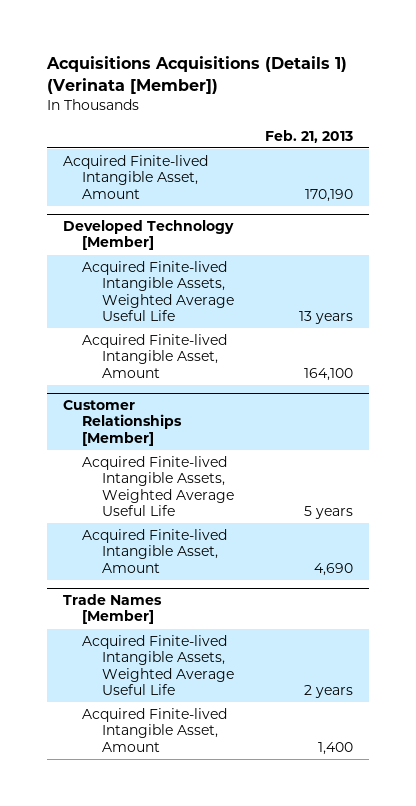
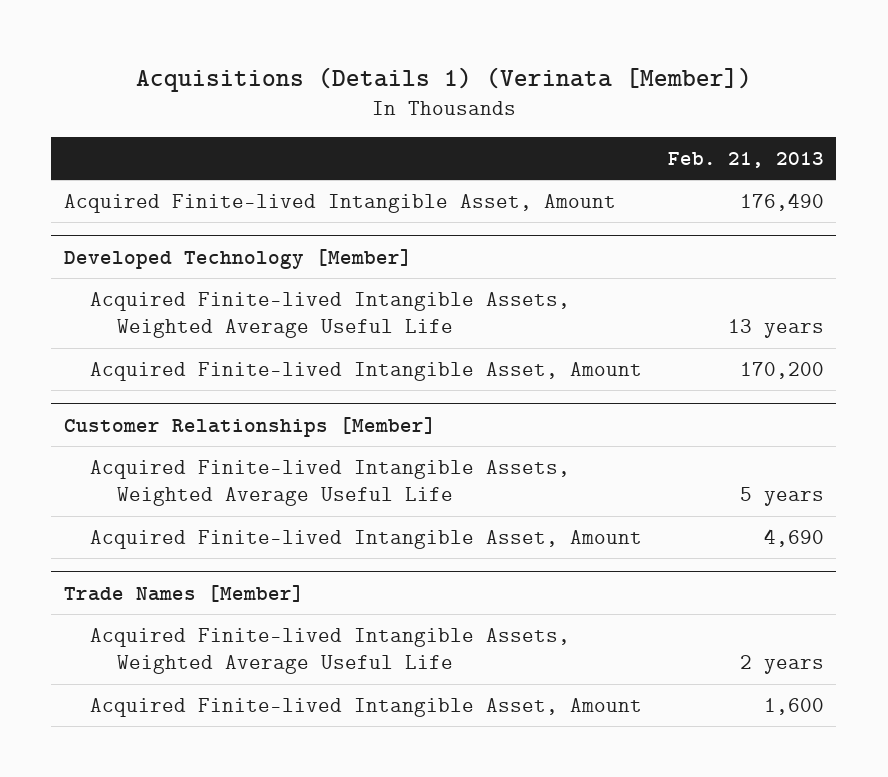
[46,55,348,94] Acquisitions Acquisitions (Details 1) (Verinata [Member]) -> [135,66,752,92] Acquisitions (Details 1) (Verinata [Member])
[305,188,354,202] 170,190 -> [739,192,824,211] 176,490
[304,367,354,381] 164,100 -> [739,361,824,379] 170,200
[318,741,354,755] 1,400 -> [763,697,824,715] 1,600

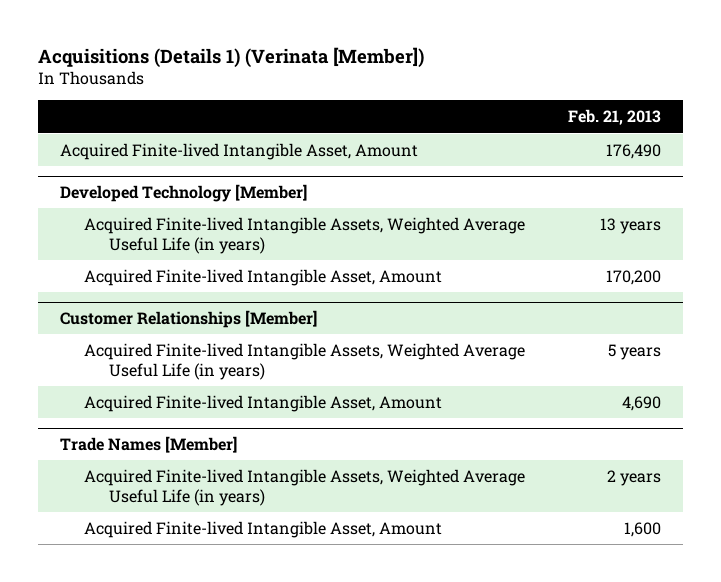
[90,291,571,339] Acquired Finite-lived Intangible Assets, Weighted Average Useful Life -> [84,216,526,254] Acquired Finite-lived Intangible Assets, Weighted Average Useful Life (in years)
[90,459,571,507] Acquired Finite-lived Intangible Assets, Weighted Average Useful Life -> [84,342,526,380] Acquired Finite-lived Intangible Assets, Weighted Average Useful Life (in years)
[90,627,571,675] Acquired Finite-lived Intangible Assets, Weighted Average Useful Life -> [84,468,526,506] Acquired Finite-lived Intangible Assets, Weighted Average Useful Life (in years)

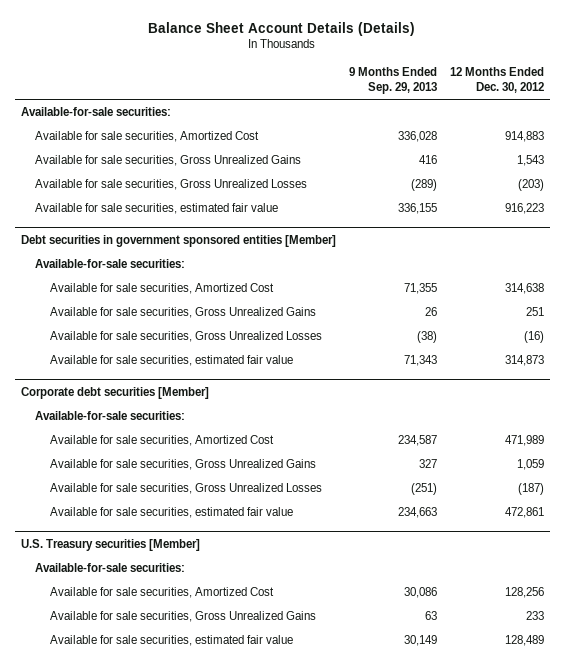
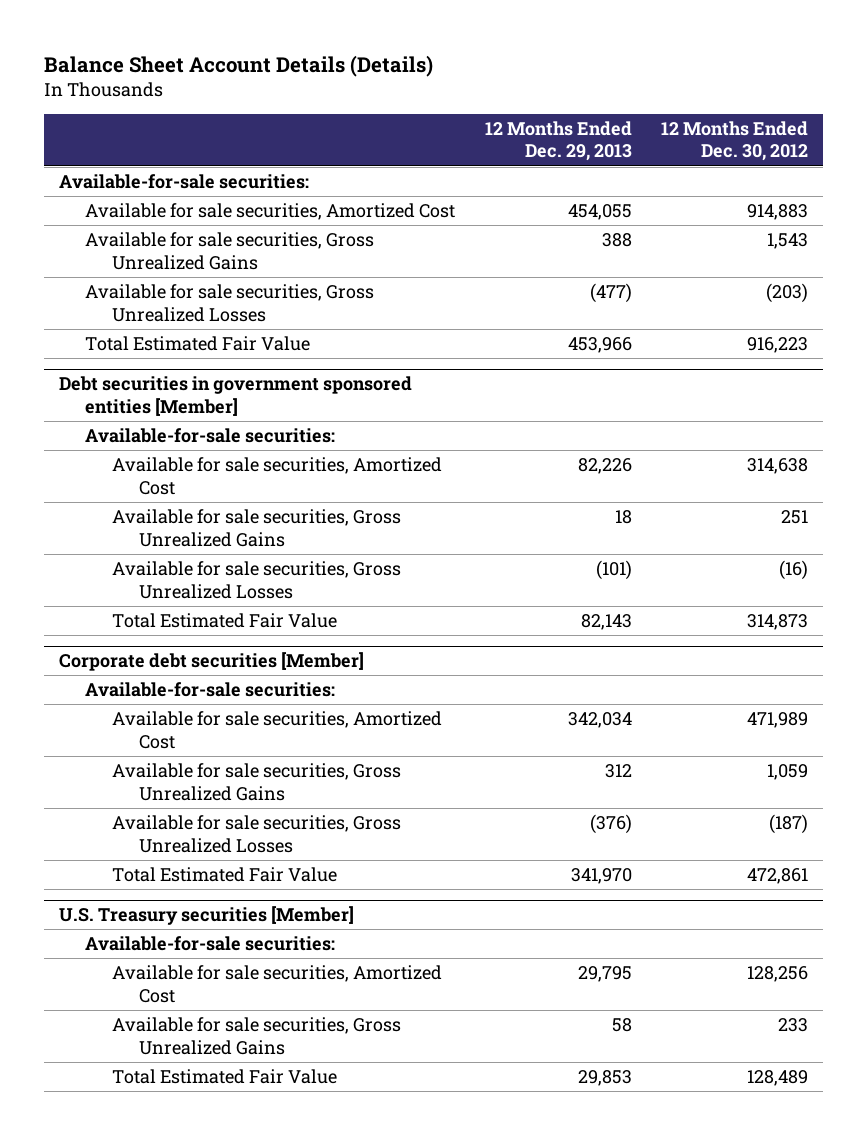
[348,67,437,95] 9 Months Ended Sep. 29, 2013 -> none
none -> [484,120,632,162] 12 Months Ended Dec. 29, 2013
[35,203,279,215] Available for sale securities, estimated fair value -> [85,335,311,351] Total Estimated Fair Value
[49,355,293,367] Available for sale securities, estimated fair value -> [112,612,338,628] Total Estimated Fair Value
[49,507,293,519] Available for sale securities, estimated fair value -> [112,866,338,882] Total Estimated Fair Value
[49,635,293,647] Available for sale securities, estimated fair value -> [112,1068,338,1084] Total Estimated Fair Value

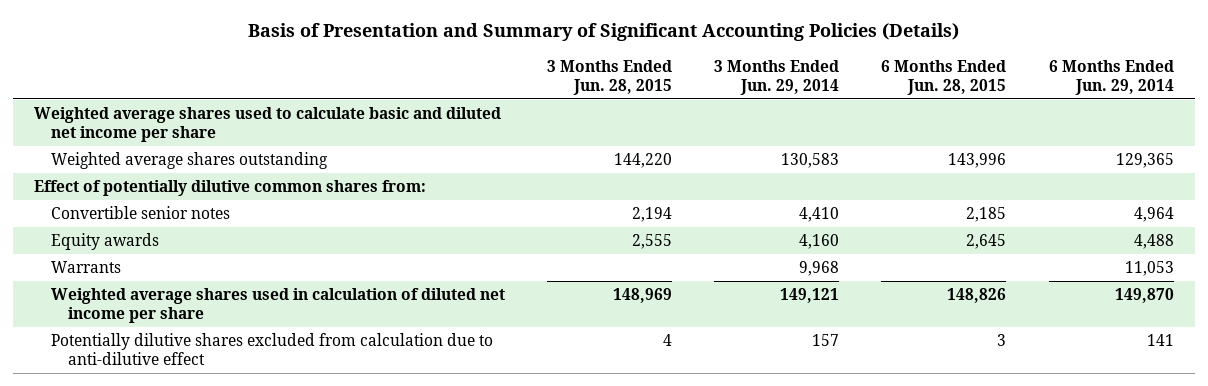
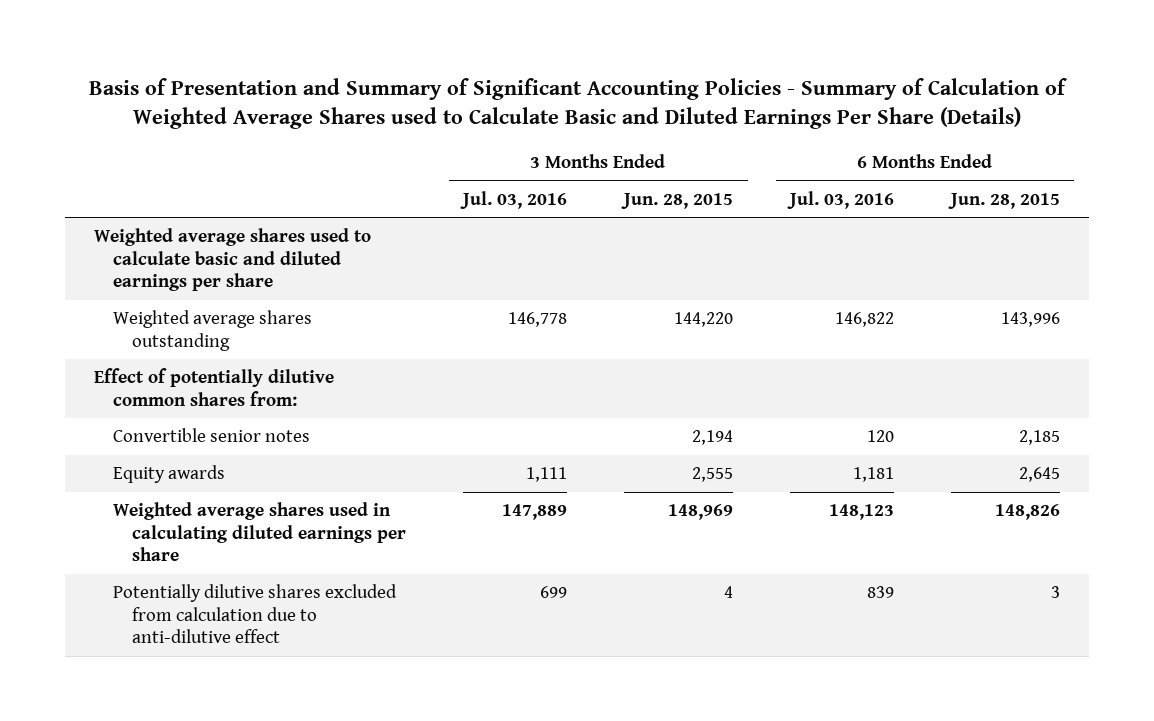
[247,23,959,42] Basis of Presentation and Summary of Significant Accounting Policies (Details) -> [88,77,1067,130] Basis of Presentation and Summary of Significant Accounting Policies - Summary of Calculation of Weighted Average Shares used to Calculate Basic and Diluted Earnings Per Share (Details)
[714,59,840,96] 3 Months Ended Jun. 29, 2014 -> none
[1048,59,1174,96] 6 Months Ended Jun. 29, 2014 -> none
none -> [460,190,568,209] Jul. 03, 2016
none -> [787,190,895,209] Jul. 03, 2016
[34,107,502,143] Weighted average shares used to calculate basic and diluted net income per share -> [93,228,371,292] Weighted average shares used to calculate basic and diluted earnings per share
[51,261,122,274] Warrants -> none
[51,288,506,324] Weighted average shares used in calculation of diluted net income per share -> [113,502,407,562] Weighted average shares used in calculating diluted earnings per share

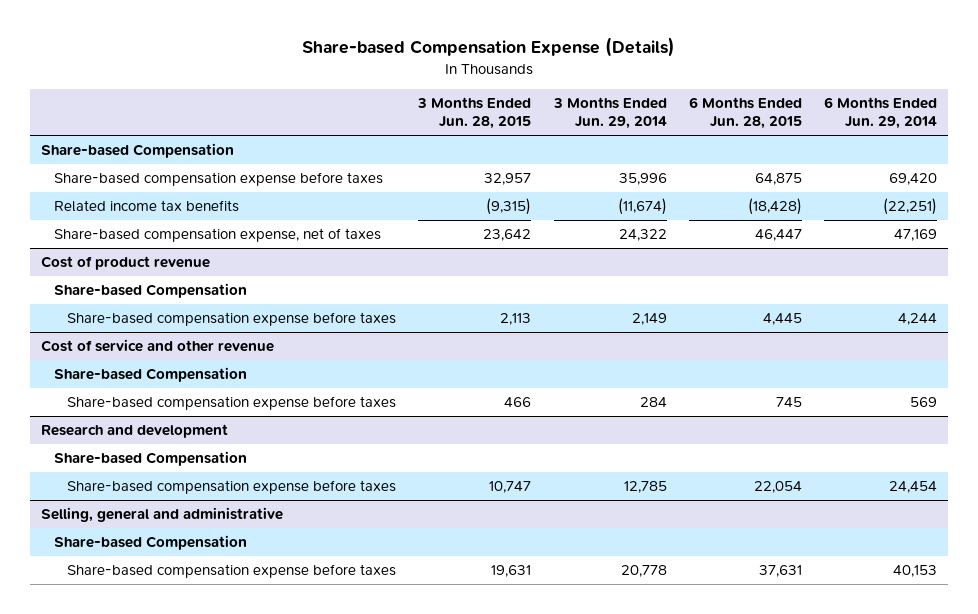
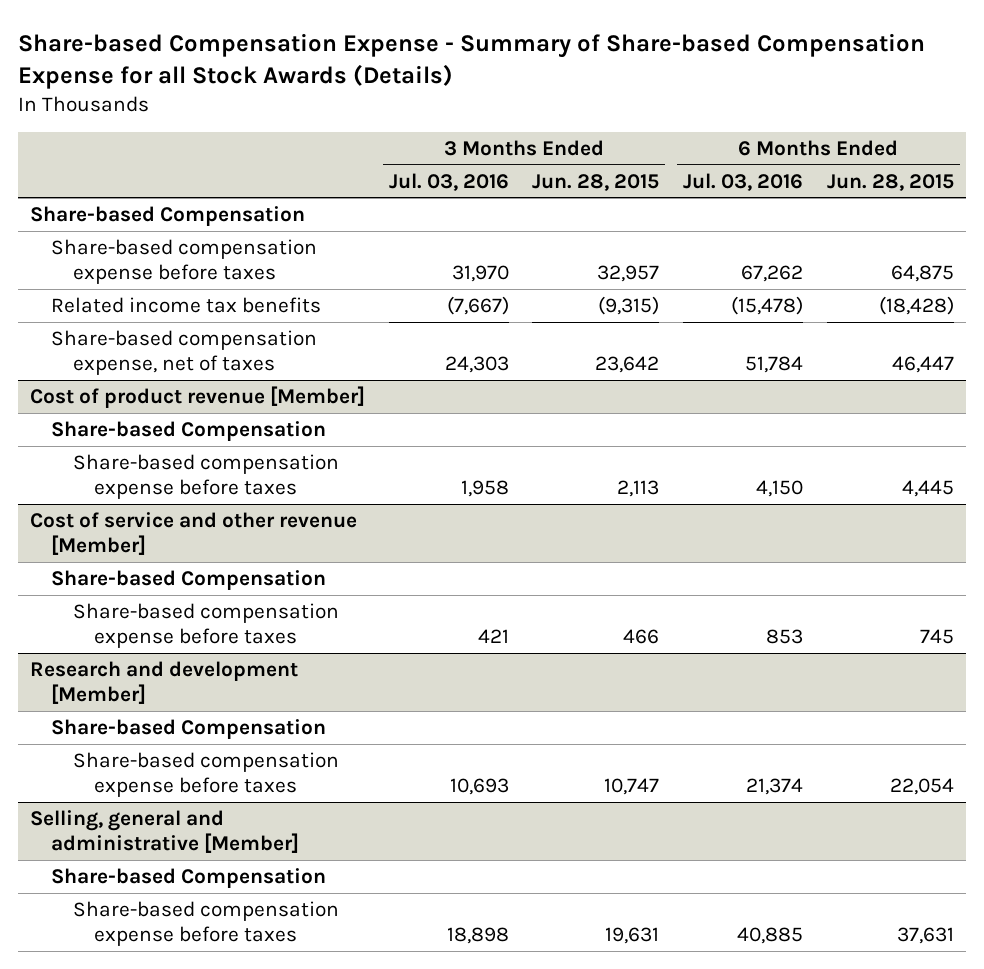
[301,37,675,58] Share-based Compensation Expense (Details) -> [18,32,926,90] Share-based Compensation Expense - Summary of Share-based Compensation Expense for all Stock Awards (Details)
[552,96,667,130] 3 Months Ended Jun. 29, 2014 -> none
[823,96,937,130] 6 Months Ended Jun. 29, 2014 -> none
none -> [388,172,509,191] Jul. 03, 2016
none -> [683,172,804,191] Jul. 03, 2016
[40,256,210,271] Cost of product revenue -> [30,385,366,408] Cost of product revenue [Member]
[40,339,274,353] Cost of service and other revenue -> [30,511,358,556] Cost of service and other revenue [Member]
[40,424,228,439] Research and development -> [30,660,299,705] Research and development [Member]
[40,507,283,523] Selling, general and administrative -> [30,809,300,854] Selling, general and administrative [Member]

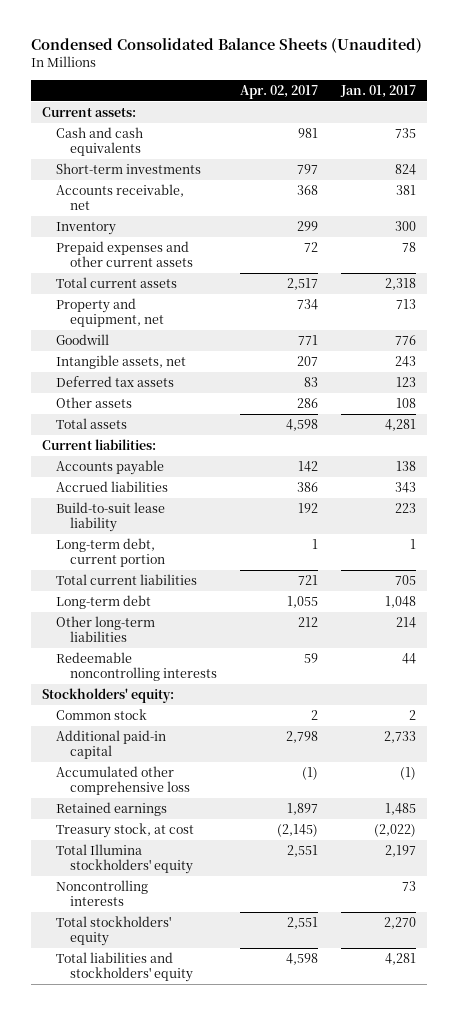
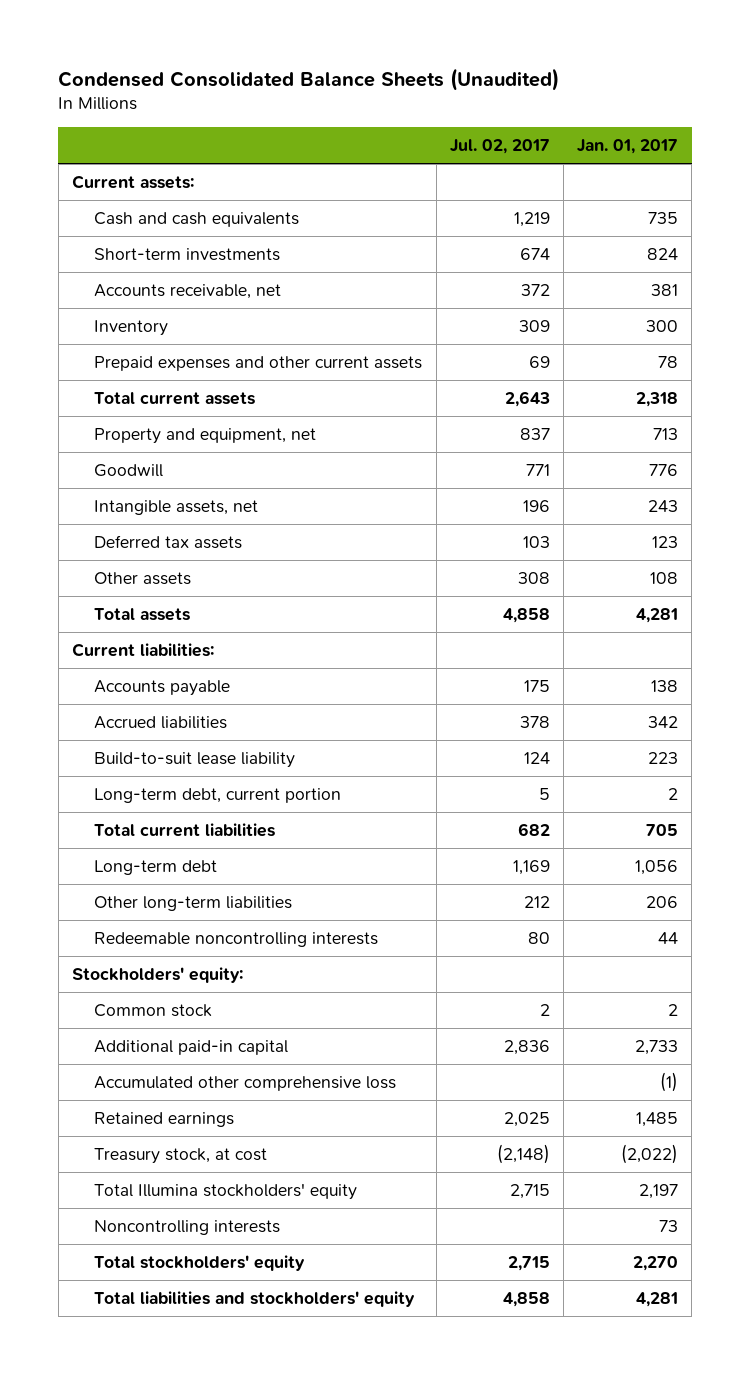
[240,84,319,99] Apr. 02, 2017 -> none
none -> [449,139,550,155] Jul. 02, 2017
[394,482,416,494] 343 -> [648,716,679,729] 342
[409,539,416,550] 1 -> [668,788,679,801] 2
[384,596,416,609] 1,048 -> [635,860,679,876] 1,056
[395,617,416,629] 214 -> [646,896,679,909] 206

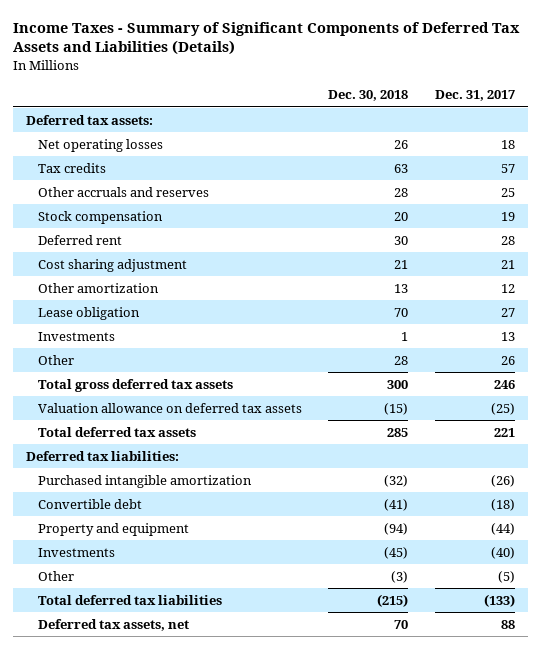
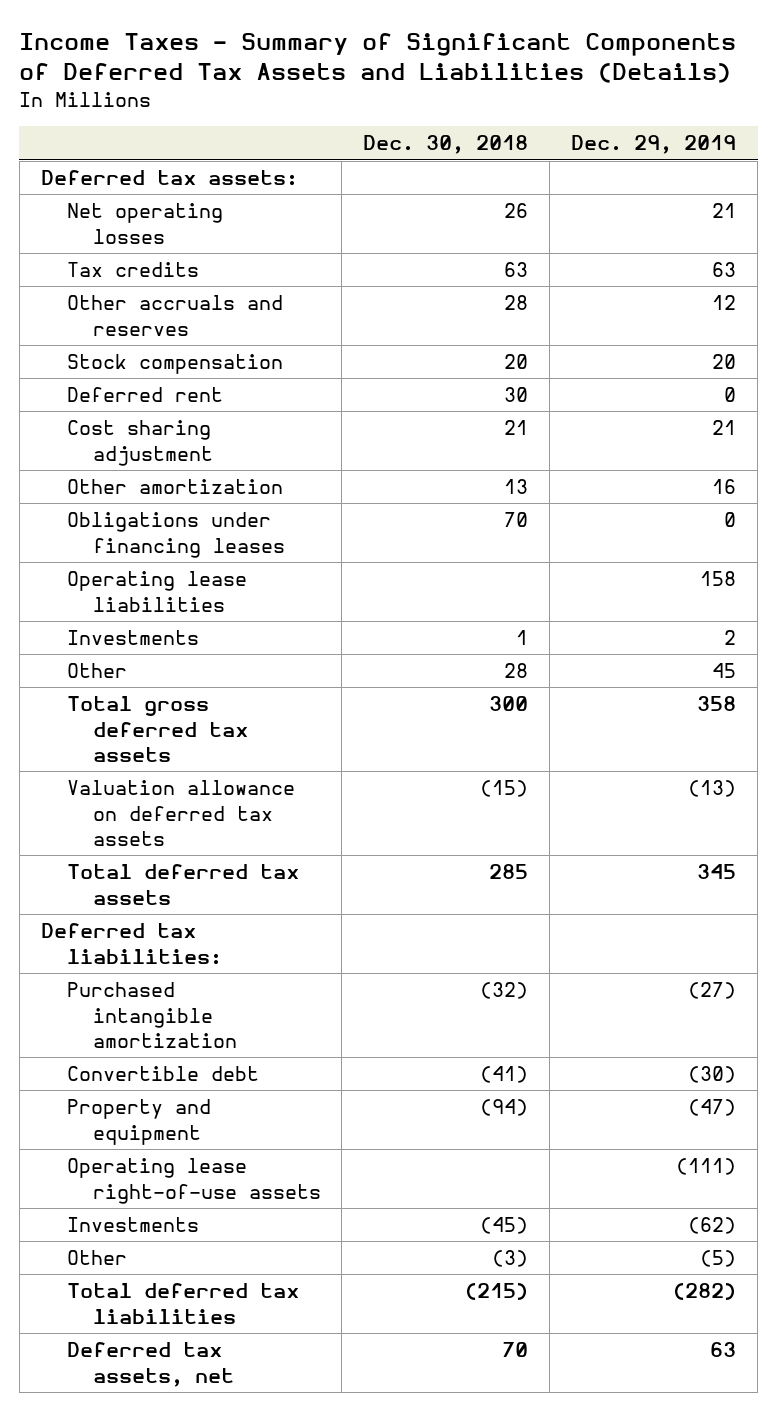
[434,90,515,102] Dec. 31, 2017 -> none
none -> [571,135,737,155] Dec. 29, 2019
[38,306,141,320] Lease obligation -> [66,512,285,558] Obligations under financing leases
none -> [66,571,247,612] Operating lease liabilities
none -> [66,1158,321,1204] Operating lease right-of-use assets

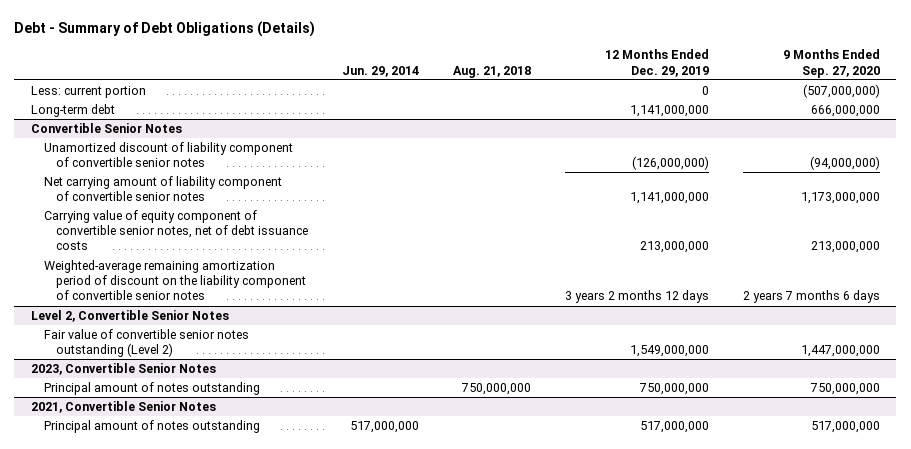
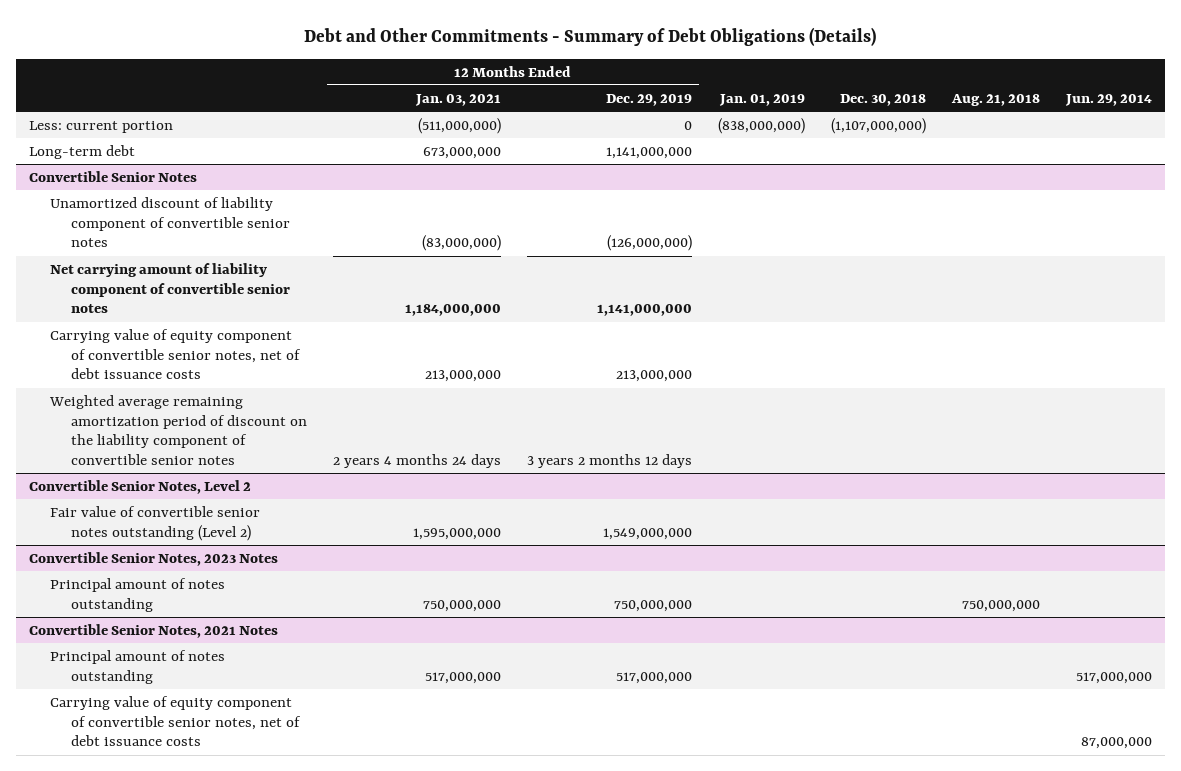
[14,21,316,38] Debt - Summary of Debt Obligations (Details) -> [304,26,877,46] Debt and Other Commitments - Summary of Debt Obligations (Details)
[782,49,880,78] 9 Months Ended Sep. 27, 2020 -> none
none -> [415,93,502,106] Jan. 03, 2021
none -> [719,93,806,106] Jan. 01, 2019
none -> [840,93,927,106] Dec. 30, 2018
[43,259,307,301] Weighted-average remaining amortization period of discount on the liability component of convertible senior notes -> [48,394,308,466] Weighted average remaining amortization period of discount on the liability component of convertible senior notes
[31,309,230,322] Level 2, Convertible Senior Notes -> [28,479,251,494] Convertible Senior Notes, Level 2
[31,362,217,375] 2023, Convertible Senior Notes -> [28,551,278,566] Convertible Senior Notes, 2023 Notes
[31,400,217,413] 2021, Convertible Senior Notes -> [28,623,278,638] Convertible Senior Notes, 2021 Notes
none -> [49,695,302,747] Carrying value of equity component of convertible senior notes, net of debt issuance costs

